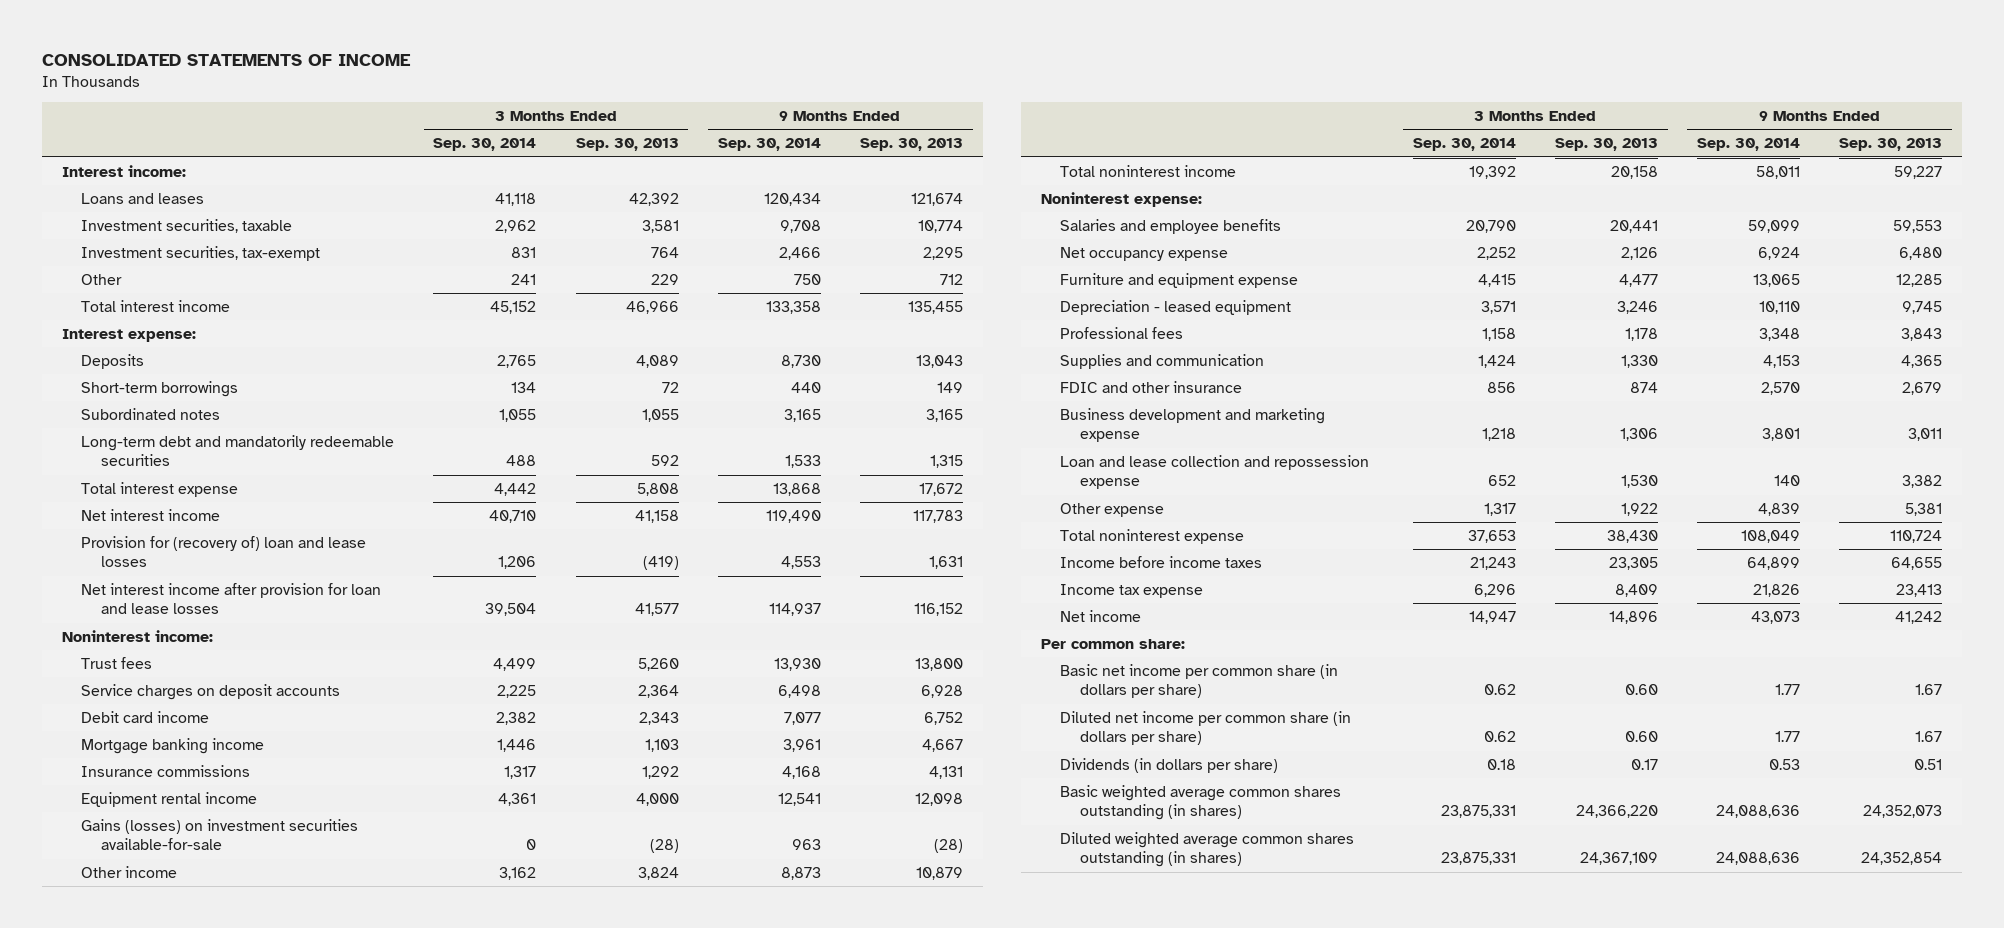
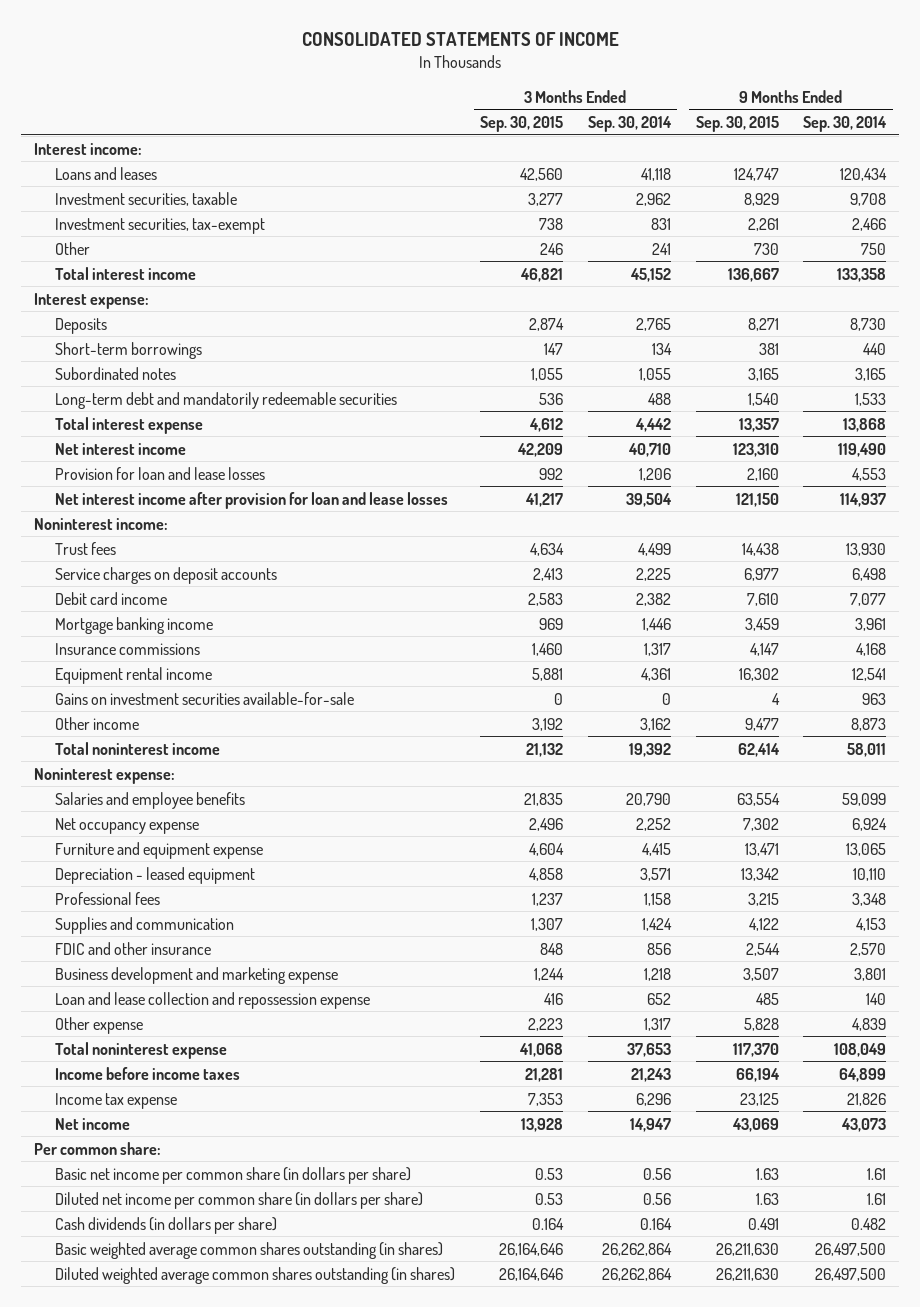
[575,138,679,152] Sep. 30, 2013 -> none
[860,138,964,152] Sep. 30, 2013 -> none
none -> [479,116,563,133] Sep. 30, 2015
none -> [695,116,779,133] Sep. 30, 2015
[81,535,367,568] Provision for (recovery of) loan and lease losses -> [54,466,265,480] Provision for loan and lease losses
[81,818,359,851] Gains (losses) on investment securities available-for-sale -> [54,691,354,705] Gains on investment securities available-for-sale
[1483,684,1516,696] 0.62 -> [642,1167,671,1180] 0.56
[1775,684,1801,696] 1.77 -> [867,1167,887,1180] 1.61
[1483,731,1516,743] 0.62 -> [642,1192,671,1205] 0.56
[1775,731,1801,743] 1.77 -> [867,1192,887,1205] 1.61
[1060,757,1279,773] Dividends (in dollars per share) -> [54,1216,277,1234] Cash dividends (in dollars per share)
[1486,758,1516,770] 0.18 -> [639,1217,672,1230] 0.164
[1769,758,1801,770] 0.53 -> [851,1217,887,1230] 0.482
[1440,805,1516,819] 23,875,331 -> [601,1242,672,1256] 26,262,864
[1716,805,1801,819] 24,088,636 -> [815,1242,887,1256] 26,497,500
[1440,852,1516,866] 23,875,331 -> [601,1267,672,1281] 26,262,864
[1716,852,1801,866] 24,088,636 -> [815,1267,887,1281] 26,497,500

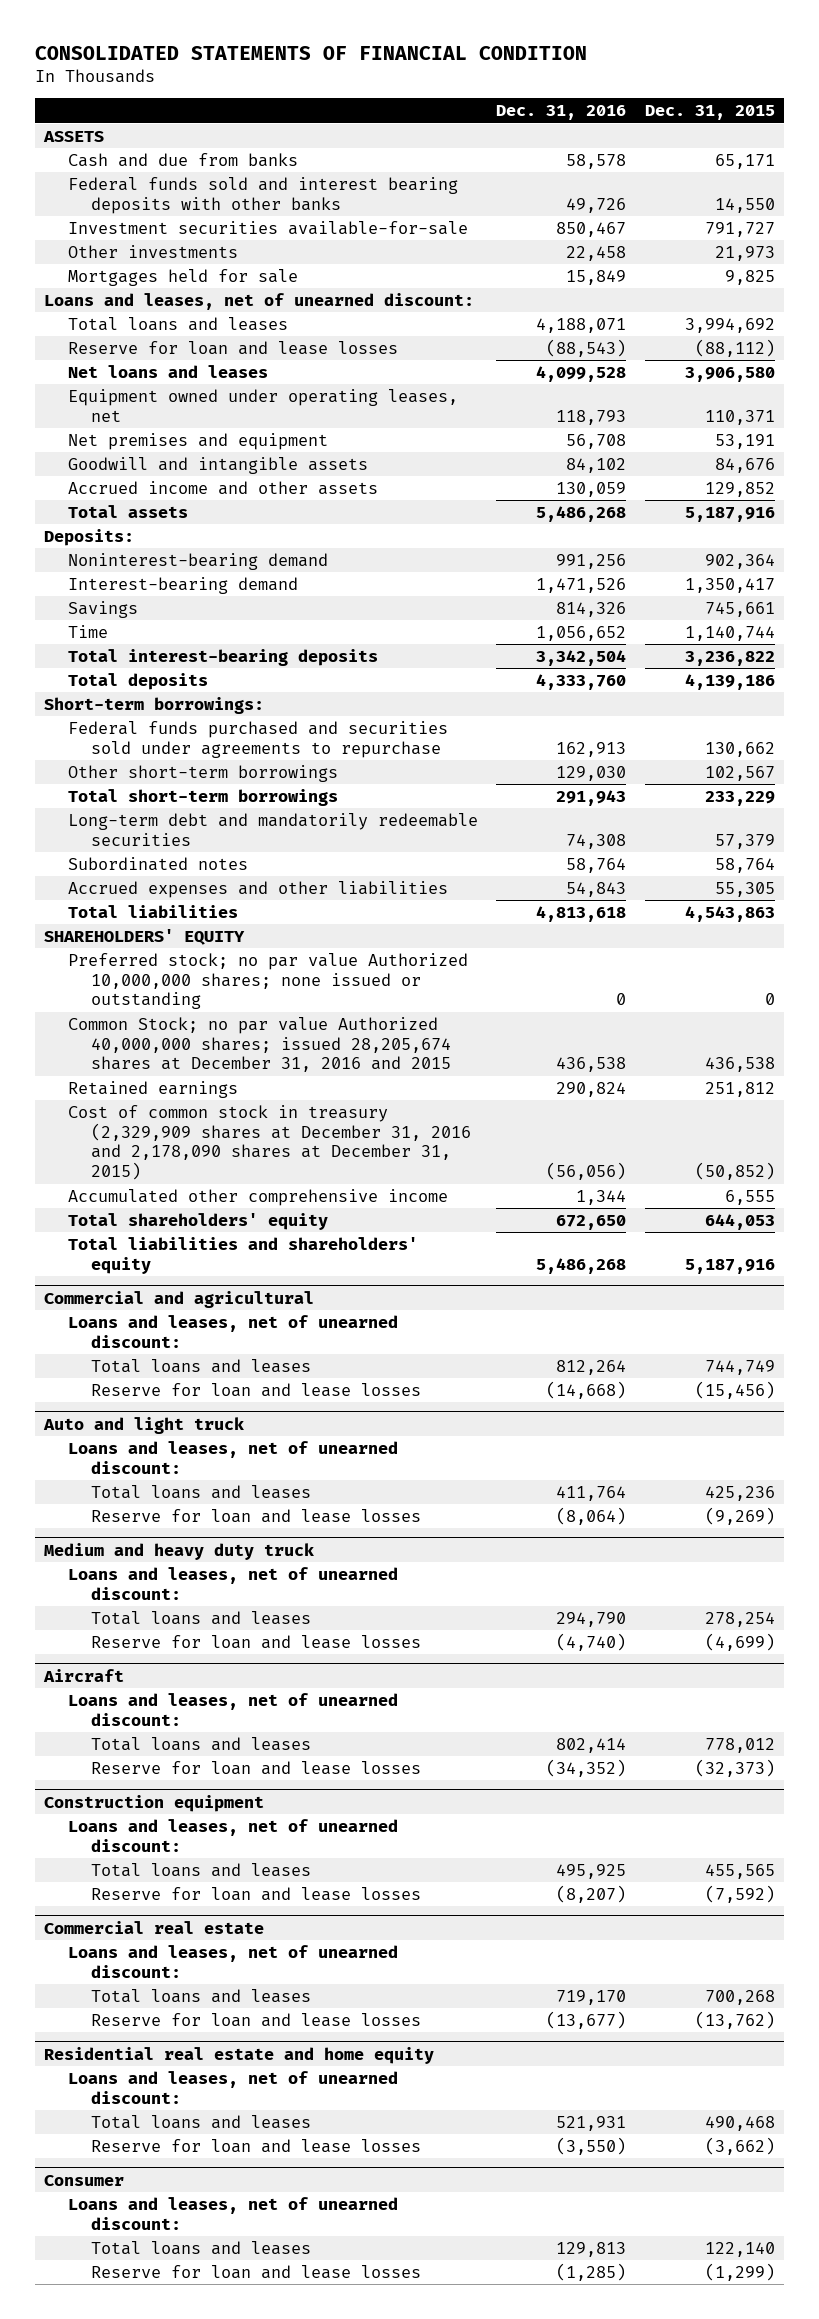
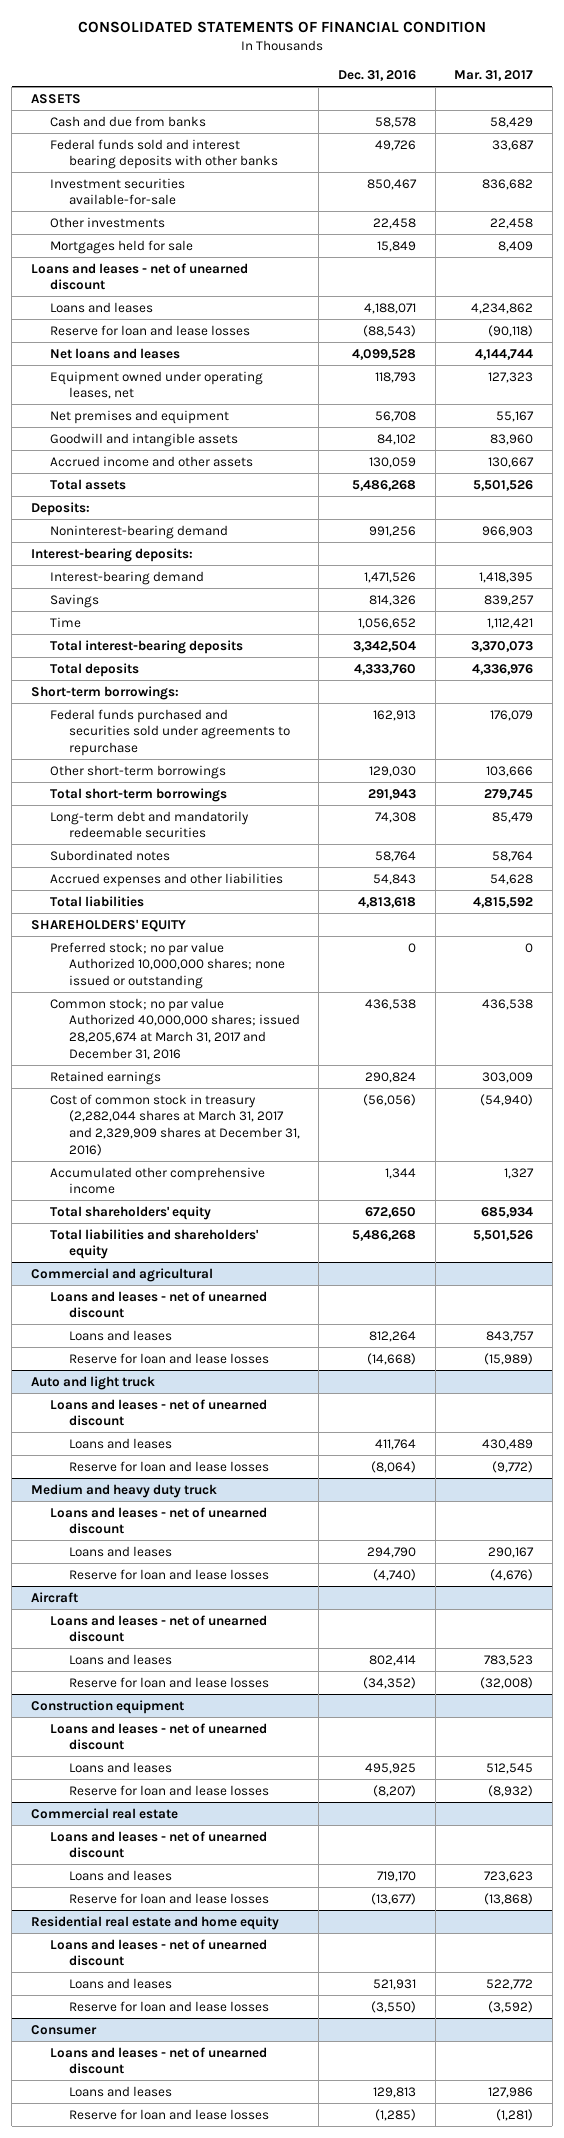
[645,105,776,121] Dec. 31, 2015 -> none
none -> [454,69,534,81] Mar. 31, 2017
[43,292,474,310] Loans and leases, net of unearned discount: -> [30,262,248,291] Loans and leases - net of unearned discount
[67,316,288,331] Total loans and leases -> [49,301,153,313] Loans and leases
none -> [30,547,193,562] Interest-bearing deposits:
[67,1016,452,1073] Common Stock; no par value Authorized 40,000,000 shares; issued 28,205,674 shares at December 31, 2016 and 2015 -> [49,997,300,1060] Common stock; no par value Authorized 40,000,000 shares; issued 28,205,674 at March 31, 2017 and December 31, 2016
[67,1104,472,1181] Cost of common stock in treasury (2,329,909 shares at December 31, 2016 and 2,178,090 shares at December 31, 2015) -> [49,1093,300,1156] Cost of common stock in treasury (2,282,044 shares at March 31, 2017 and 2,329,909 shares at December 31, 2016)
[67,1314,398,1348] Loans and leases, net of unearned discount: -> [49,1290,267,1319] Loans and leases - net of unearned discount
[91,1358,312,1373] Total loans and leases -> [68,1329,172,1341] Loans and leases
[67,1440,398,1474] Loans and leases, net of unearned discount: -> [49,1398,267,1427] Loans and leases - net of unearned discount
[91,1484,312,1499] Total loans and leases -> [68,1437,172,1449] Loans and leases
[67,1566,398,1600] Loans and leases, net of unearned discount: -> [49,1506,267,1535] Loans and leases - net of unearned discount
[91,1610,312,1625] Total loans and leases -> [68,1545,172,1557] Loans and leases
[67,1692,398,1726] Loans and leases, net of unearned discount: -> [49,1614,267,1643] Loans and leases - net of unearned discount
[91,1736,312,1751] Total loans and leases -> [68,1653,172,1665] Loans and leases
[67,1818,398,1852] Loans and leases, net of unearned discount: -> [49,1722,267,1751] Loans and leases - net of unearned discount
[91,1862,312,1877] Total loans and leases -> [68,1761,172,1773] Loans and leases
[67,1944,398,1978] Loans and leases, net of unearned discount: -> [49,1830,267,1859] Loans and leases - net of unearned discount
[91,1988,312,2003] Total loans and leases -> [68,1869,172,1881] Loans and leases
[67,2070,398,2104] Loans and leases, net of unearned discount: -> [49,1938,267,1967] Loans and leases - net of unearned discount
[91,2114,312,2129] Total loans and leases -> [68,1977,172,1989] Loans and leases
[67,2196,398,2230] Loans and leases, net of unearned discount: -> [49,2046,267,2075] Loans and leases - net of unearned discount
[91,2240,312,2255] Total loans and leases -> [68,2085,172,2097] Loans and leases

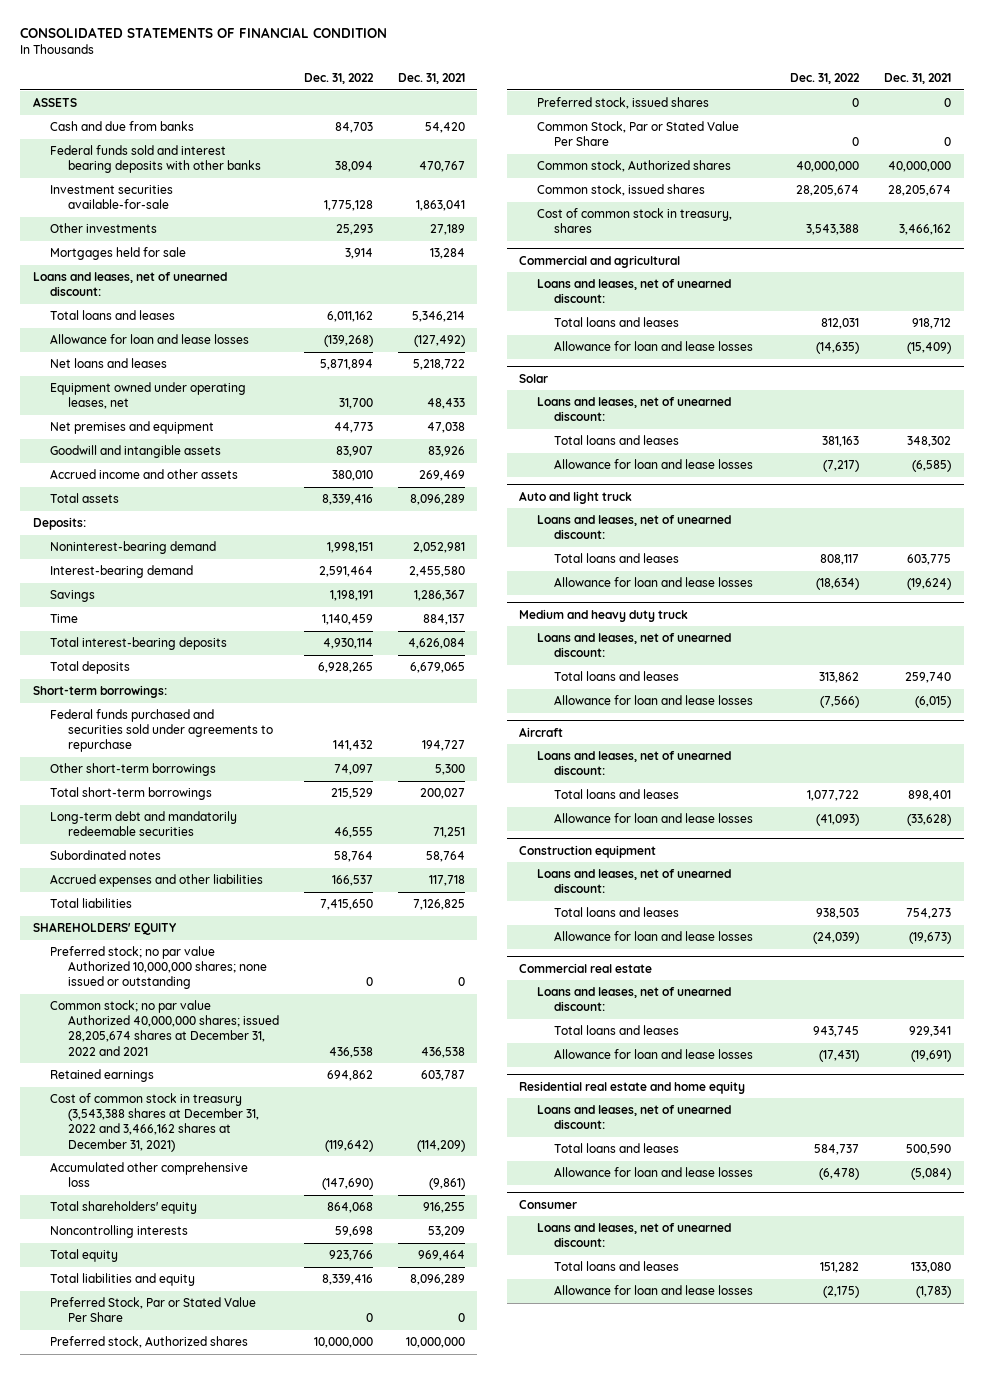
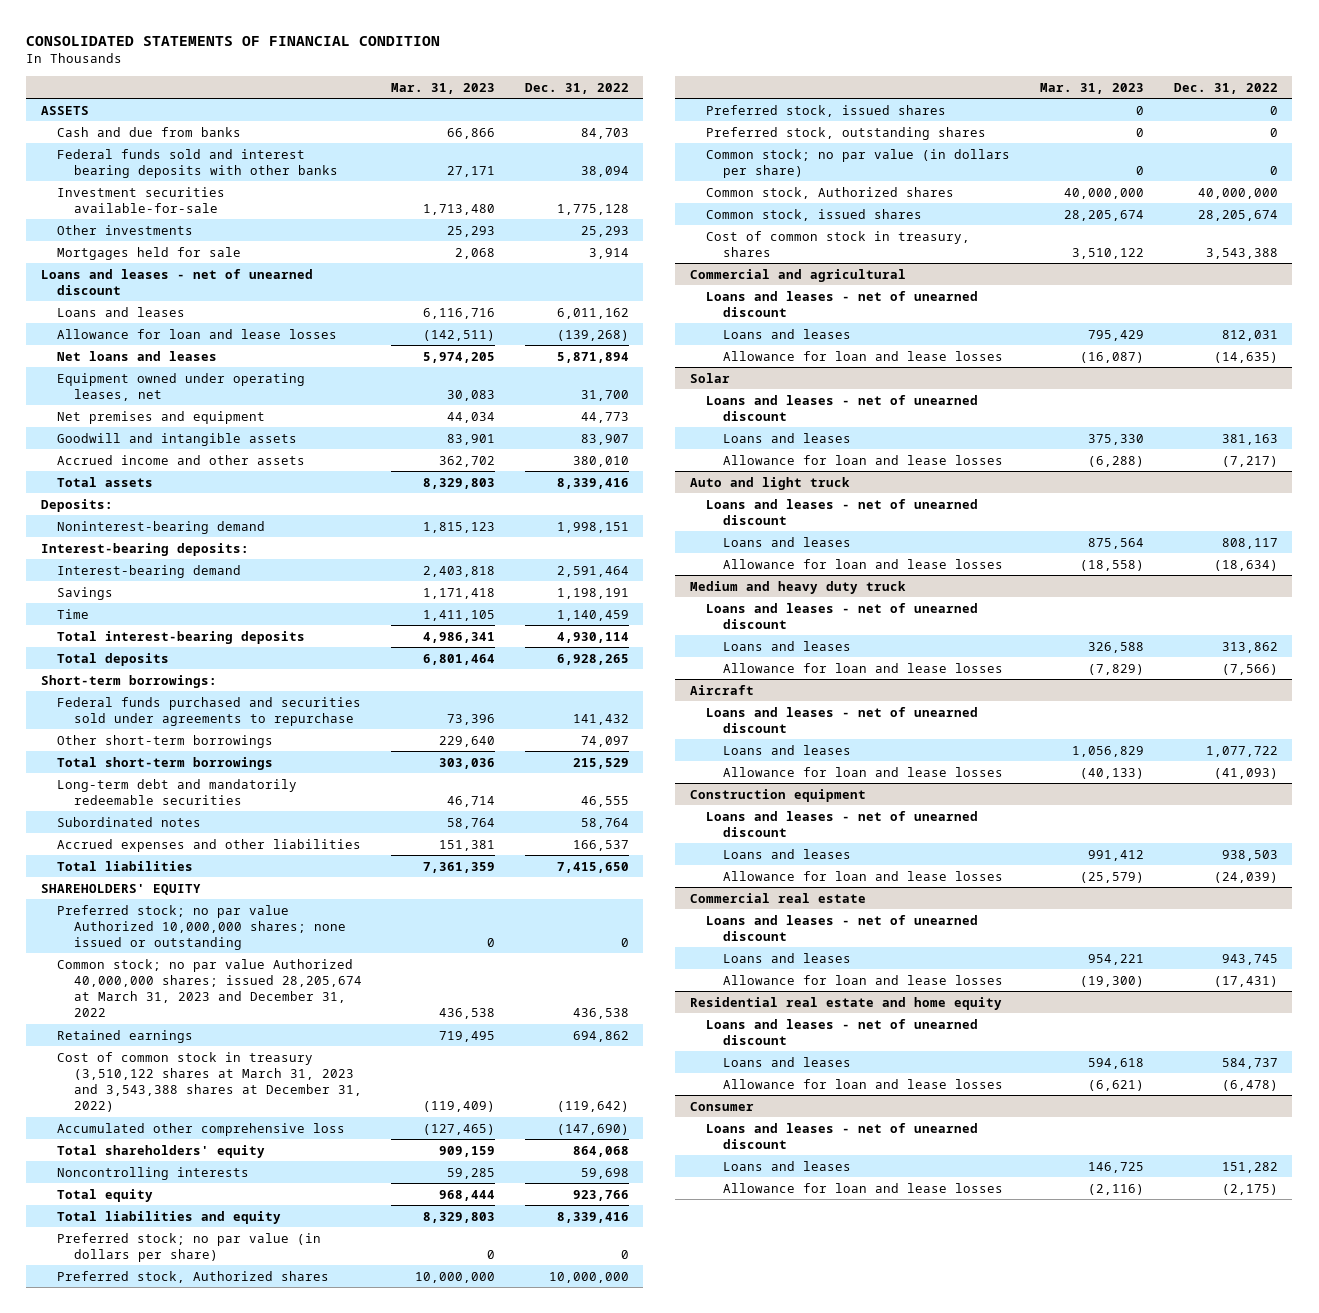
[397,73,465,85] Dec. 31, 2021 -> none
none -> [391,82,496,94] Mar. 31, 2023
[32,271,227,297] Loans and leases, net of unearned discount: -> [41,268,314,295] Loans and leases - net of unearned discount
[50,309,176,320] Total loans and leases -> [57,306,186,317] Loans and leases
none -> [41,542,250,556] Interest-bearing deposits:
[50,999,279,1056] Common stock; no par value Authorized 40,000,000 shares; issued 28,205,674 shares at December 31, 2022 and 2021 -> [57,958,362,1017] Common stock; no par value Authorized 40,000,000 shares; issued 28,205,674 at March 31, 2023 and December 31, 2022
[50,1092,259,1152] Cost of common stock in treasury (3,543,388 shares at December 31, 2022 and 3,466,162 shares at December 31, 2021) -> [57,1051,362,1112] Cost of common stock in treasury (3,510,122 shares at March 31, 2023 and 3,543,388 shares at December 31, 2022)
[50,1296,257,1323] Preferred Stock, Par or Stated Value Per Share -> [57,1232,322,1262] Preferred stock; no par value (in dollars per share)
none -> [706,126,987,140] Preferred stock, outstanding shares
[536,120,739,147] Common Stock, Par or Stated Value Per Share -> [706,148,1011,178] Common stock; no par value (in dollars per share)
[536,278,731,304] Loans and leases, net of unearned discount: -> [706,290,979,317] Loans and leases - net of unearned discount
[554,316,680,327] Total loans and leases -> [722,328,851,339] Loans and leases
[536,396,731,422] Loans and leases, net of unearned discount: -> [706,394,979,421] Loans and leases - net of unearned discount
[554,434,680,445] Total loans and leases -> [722,432,851,443] Loans and leases
[536,514,731,540] Loans and leases, net of unearned discount: -> [706,498,979,525] Loans and leases - net of unearned discount
[554,552,680,563] Total loans and leases -> [722,536,851,547] Loans and leases
[536,632,731,658] Loans and leases, net of unearned discount: -> [706,602,979,629] Loans and leases - net of unearned discount
[554,670,680,681] Total loans and leases -> [722,640,851,651] Loans and leases
[536,750,731,776] Loans and leases, net of unearned discount: -> [706,706,979,733] Loans and leases - net of unearned discount
[554,788,680,799] Total loans and leases -> [722,744,851,755] Loans and leases
[536,868,731,894] Loans and leases, net of unearned discount: -> [706,810,979,837] Loans and leases - net of unearned discount
[554,906,680,917] Total loans and leases -> [722,848,851,859] Loans and leases
[536,986,731,1012] Loans and leases, net of unearned discount: -> [706,914,979,941] Loans and leases - net of unearned discount
[554,1024,680,1035] Total loans and leases -> [722,952,851,963] Loans and leases
[536,1104,731,1130] Loans and leases, net of unearned discount: -> [706,1018,979,1045] Loans and leases - net of unearned discount
[554,1142,680,1153] Total loans and leases -> [722,1056,851,1067] Loans and leases
[536,1222,731,1248] Loans and leases, net of unearned discount: -> [706,1122,979,1149] Loans and leases - net of unearned discount
[554,1260,680,1271] Total loans and leases -> [722,1160,851,1171] Loans and leases

